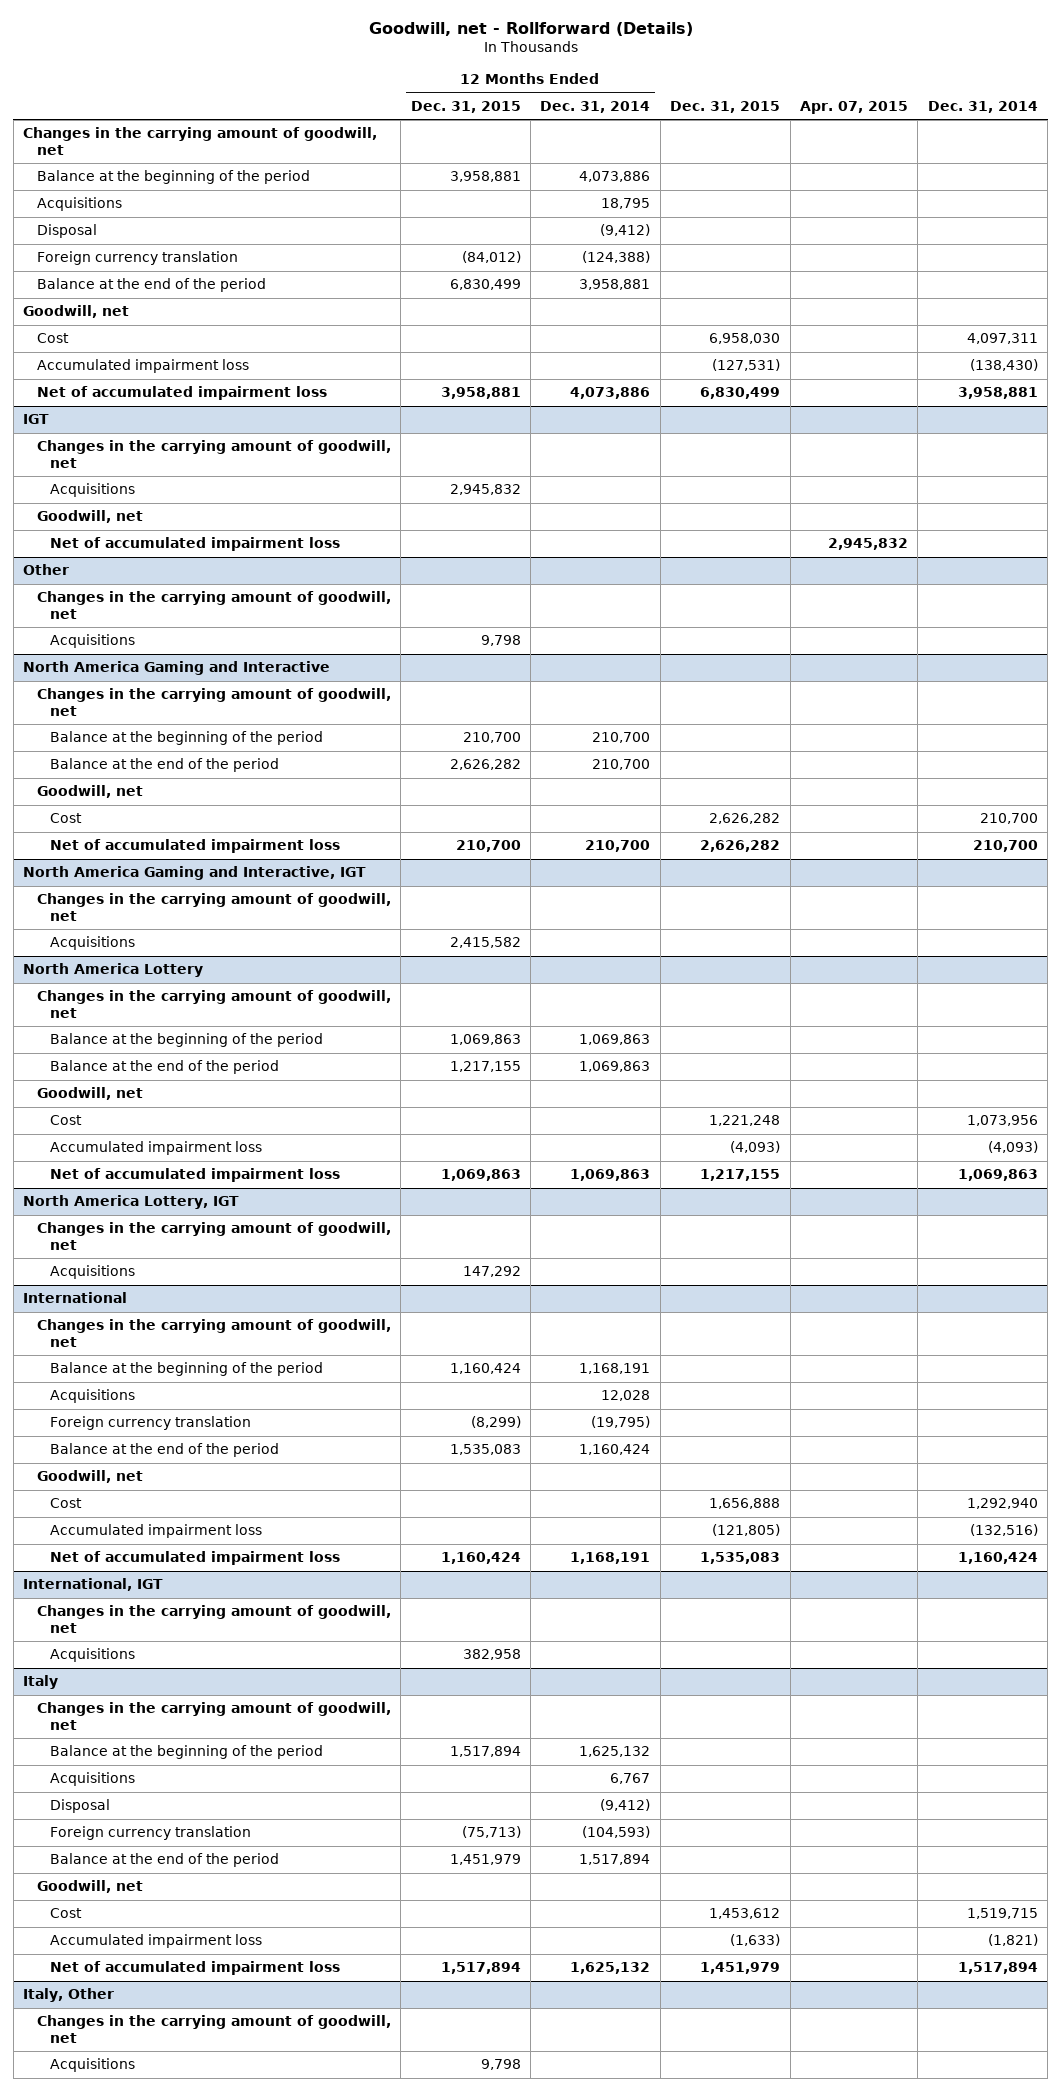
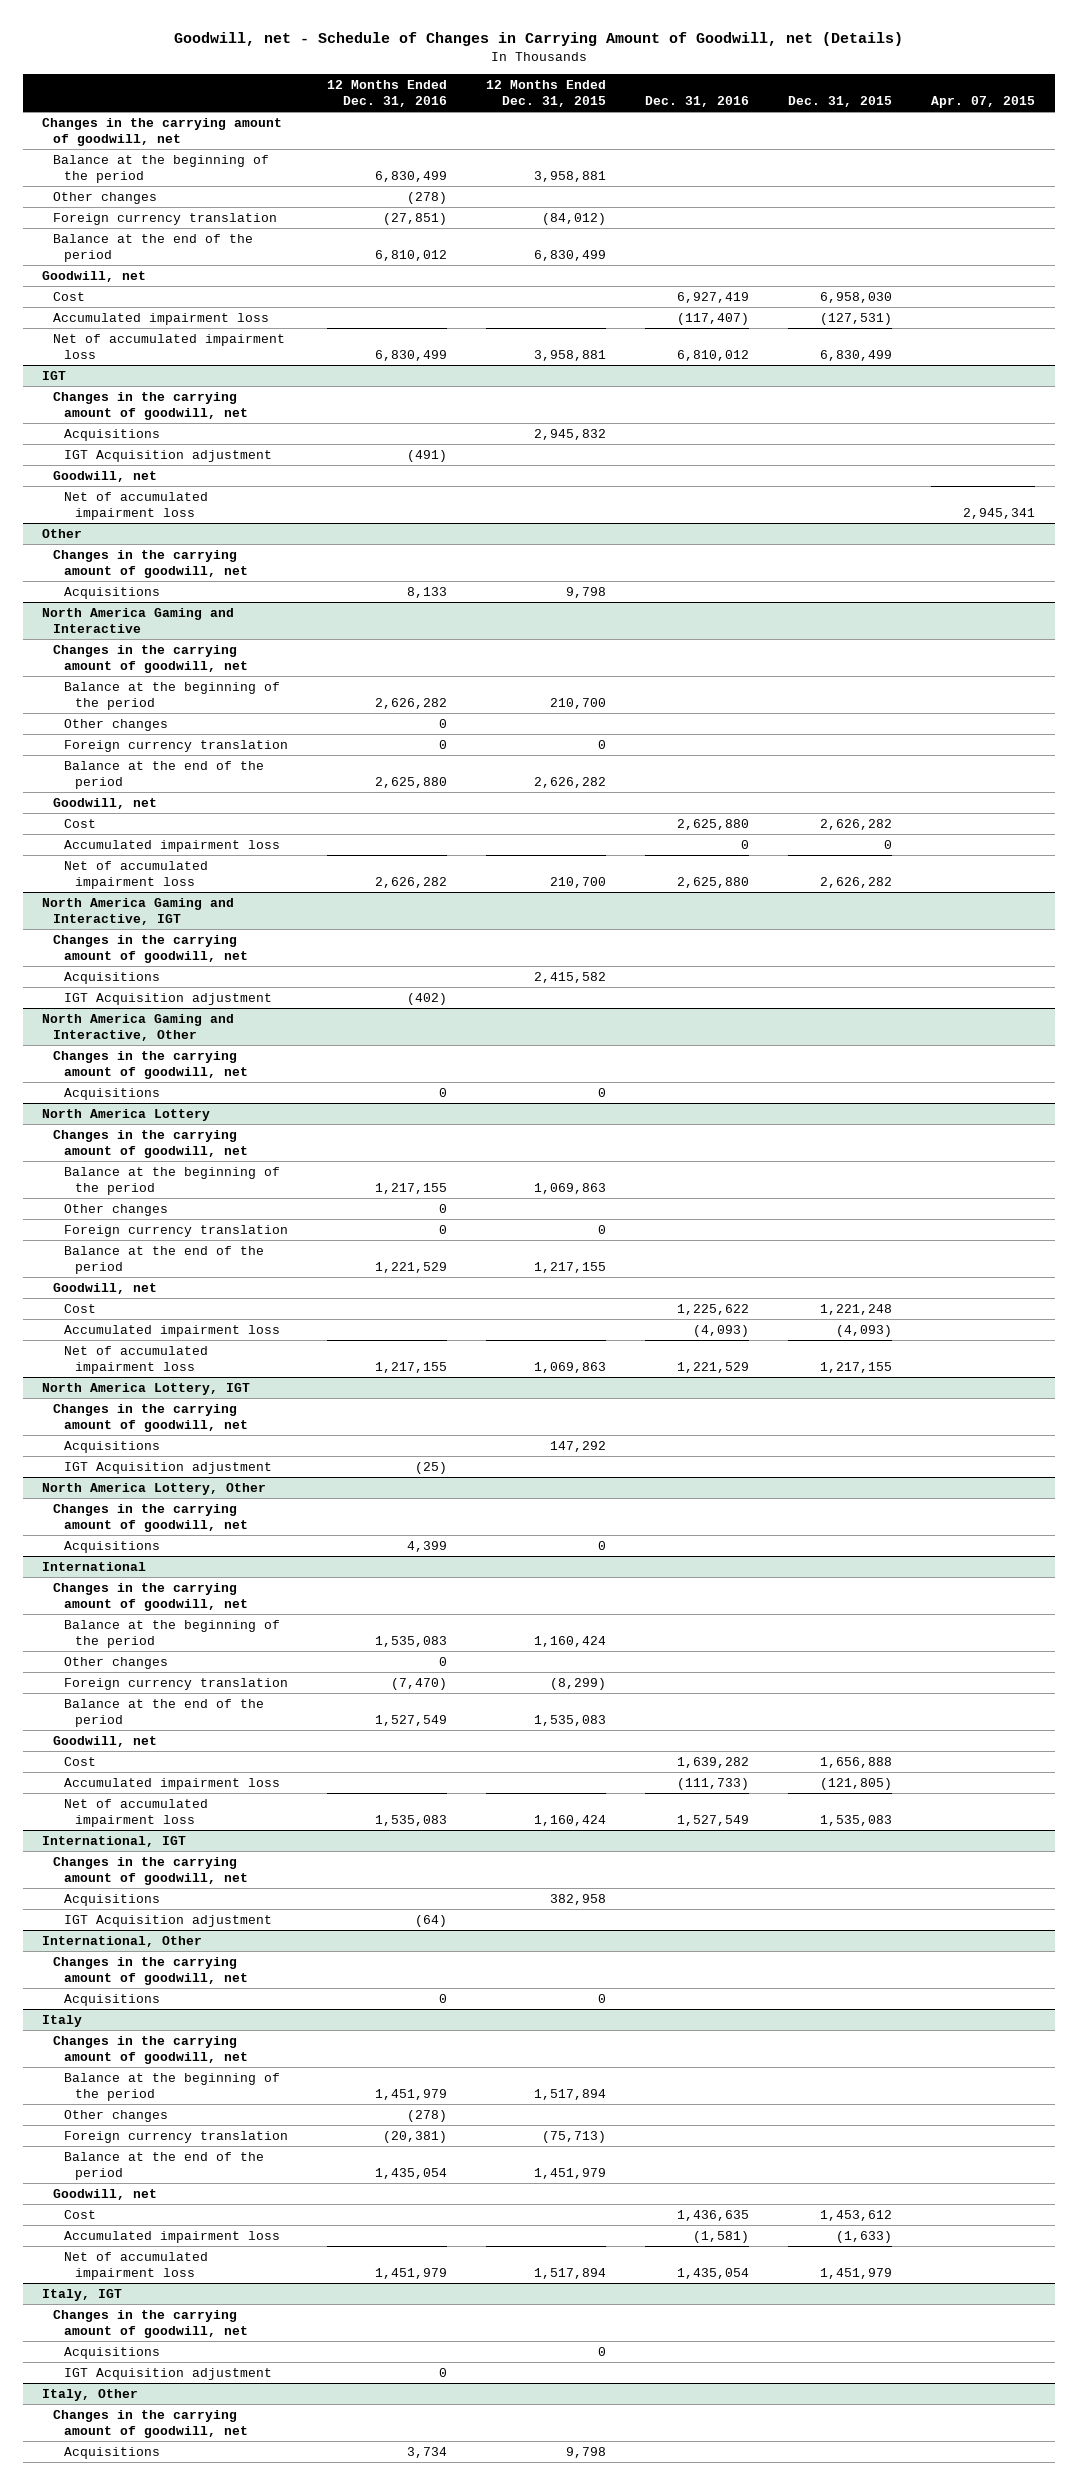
[368,22,693,37] Goodwill, net - Rollforward (Details) -> [173,32,903,47] Goodwill, net - Schedule of Changes in Carrying Amount of Goodwill, net (Details)
[540,100,651,113] Dec. 31, 2014 -> none
[927,100,1038,113] Dec. 31, 2014 -> none
none -> [327,79,448,108] 12 Months Ended Dec. 31, 2016
none -> [645,96,750,108] Dec. 31, 2016
[36,197,122,212] Acquisitions -> none
[36,224,97,239] Disposal -> none
none -> [53,191,158,204] Other changes
none -> [64,449,273,462] IGT Acquisition adjustment
[827,538,908,551] 2,945,832 -> [963,508,1036,520] 2,945,341
none -> [64,718,169,731] Other changes
none -> [64,739,289,752] Foreign currency translation
none -> [64,839,281,852] Accumulated impairment loss
none -> [64,992,273,1005] IGT Acquisition adjustment
none -> [42,1013,235,1042] North America Gaming and Interactive, Other
none -> [53,1050,249,1080] Changes in the carrying amount of goodwill, net
none -> [64,1087,161,1100] Acquisitions
none -> [64,1203,169,1216] Other changes
none -> [64,1224,289,1237] Foreign currency translation
none -> [64,1461,273,1474] IGT Acquisition adjustment
none -> [42,1482,267,1495] North America Lottery, Other
none -> [53,1503,249,1533] Changes in the carrying amount of goodwill, net
none -> [64,1540,161,1553] Acquisitions
[50,1389,136,1404] Acquisitions -> none
none -> [64,1656,169,1669] Other changes
none -> [64,1914,273,1927] IGT Acquisition adjustment
none -> [42,1935,203,1947] International, Other
none -> [53,1956,249,1986] Changes in the carrying amount of goodwill, net
none -> [64,1993,161,2006] Acquisitions
[50,1772,136,1787] Acquisitions -> none
[50,1799,111,1814] Disposal -> none
none -> [64,2109,169,2122] Other changes
none -> [42,2288,123,2301] Italy, IGT
none -> [53,2309,249,2339] Changes in the carrying amount of goodwill, net
none -> [64,2346,161,2359] Acquisitions
none -> [64,2367,273,2380] IGT Acquisition adjustment

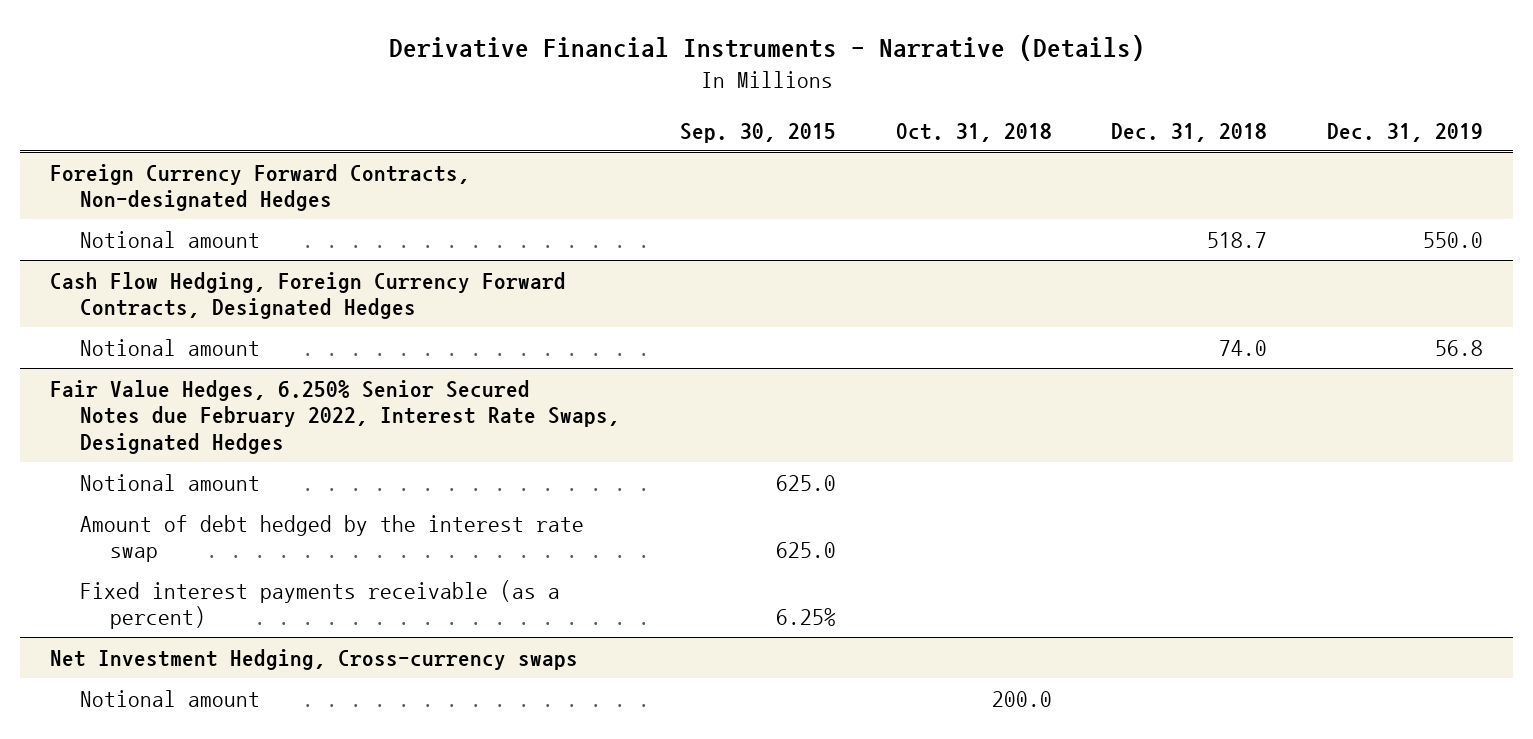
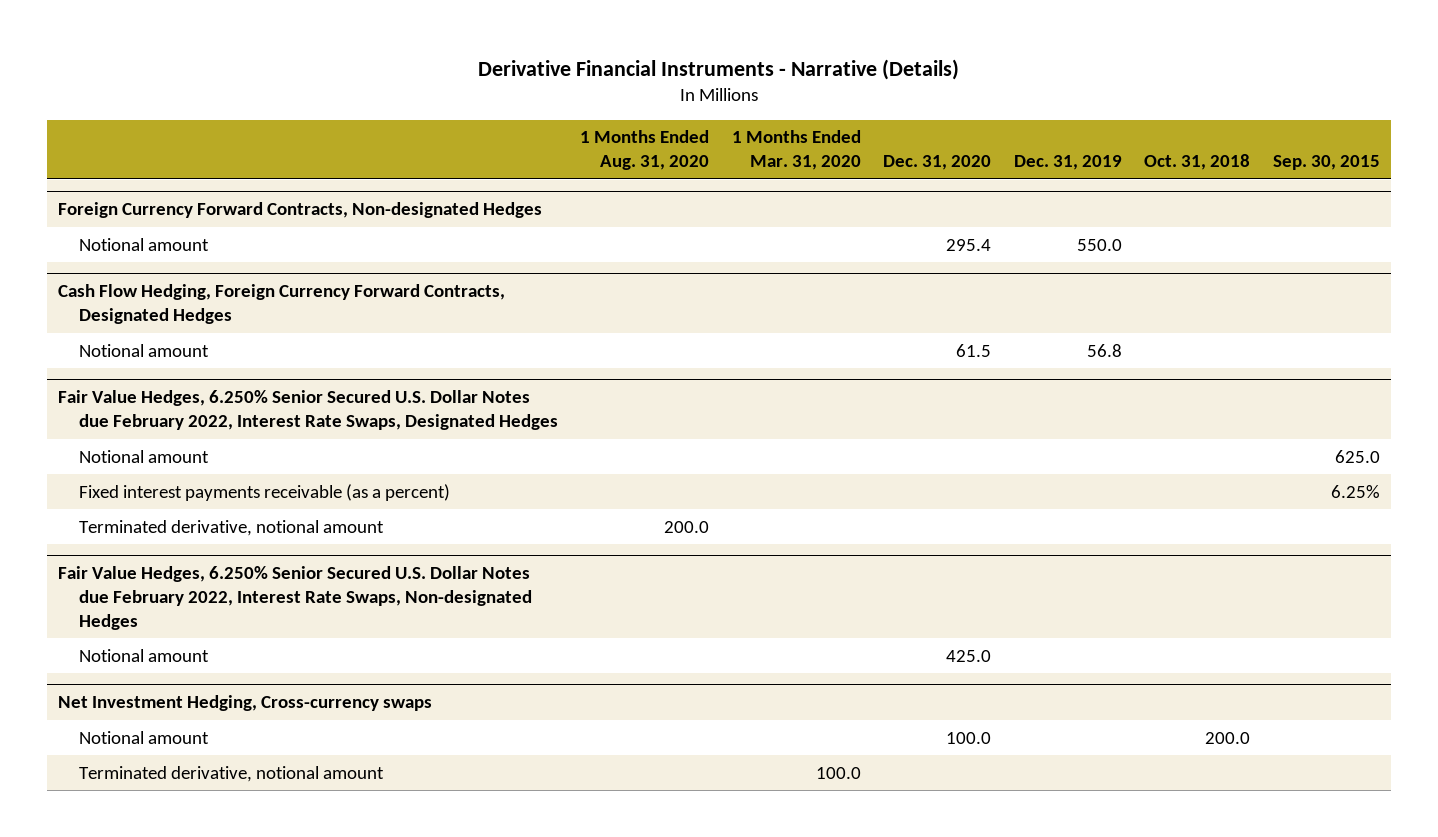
[1111,122,1268,142] Dec. 31, 2018 -> none
none -> [580,130,710,171] 1 Months Ended Aug. 31, 2020
none -> [731,130,861,171] 1 Months Ended Mar. 31, 2020
none -> [883,155,992,171] Dec. 31, 2020
[49,379,621,455] Fair Value Hedges, 6.250% Senior Secured Notes due February 2022, Interest Rate Swaps, Designated Hedges -> [58,390,559,431] Fair Value Hedges, 6.250% Senior Secured U.S. Dollar Notes due February 2022, Interest Rate Swaps, Designated Hedges
[80,514,585,563] Amount of debt hedged by the interest rate swap -> none
none -> [79,519,385,536] Terminated derivative, notional amount
none -> [58,566,533,630] Fair Value Hedges, 6.250% Senior Secured U.S. Dollar Notes due February 2022, Interest Rate Swaps, Non-designated Hedges
none -> [79,648,210,662] Notional amount
none -> [79,765,385,782] Terminated derivative, notional amount

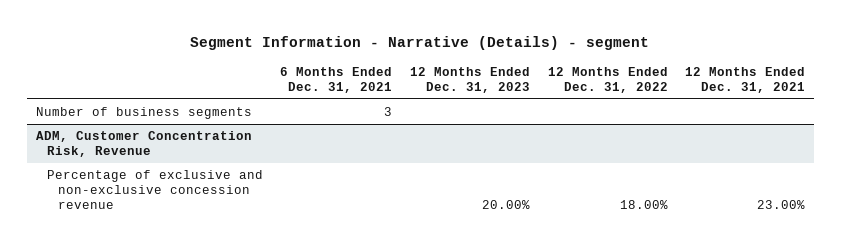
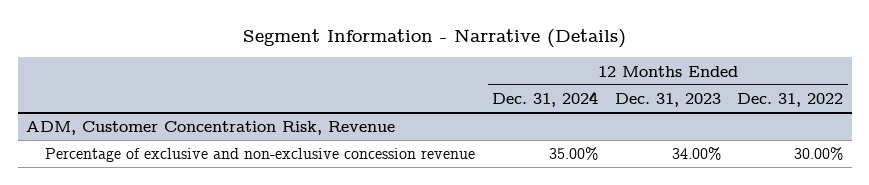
[190,35,650,50] Segment Information - Narrative (Details) - segment -> [242,28,626,48] Segment Information - Narrative (Details)
[280,66,393,93] 6 Months Ended Dec. 31, 2021 -> none
[685,66,806,93] 12 Months Ended Dec. 31, 2021 -> none
none -> [491,90,598,107] Dec. 31, 2024
[35,107,252,120] Number of business segments -> none
[482,200,531,210] 20.00% -> [671,147,721,161] 34.00%
[619,200,668,210] 18.00% -> [794,147,844,161] 30.00%

